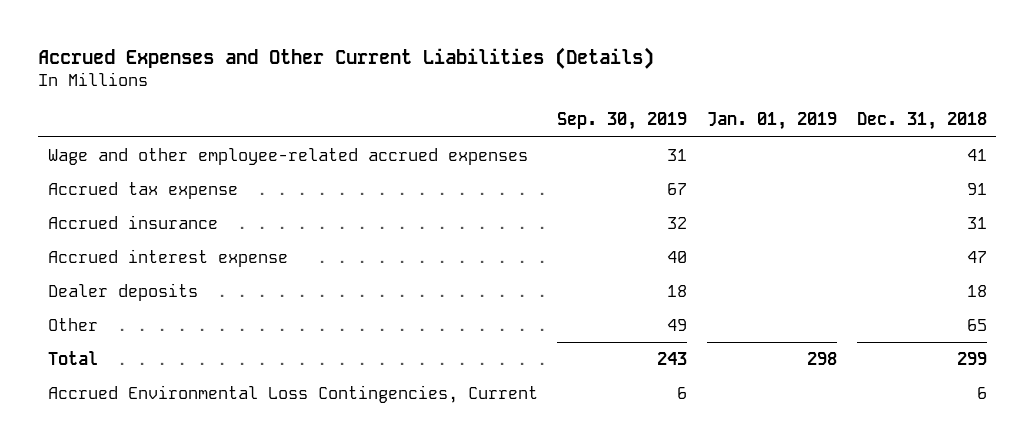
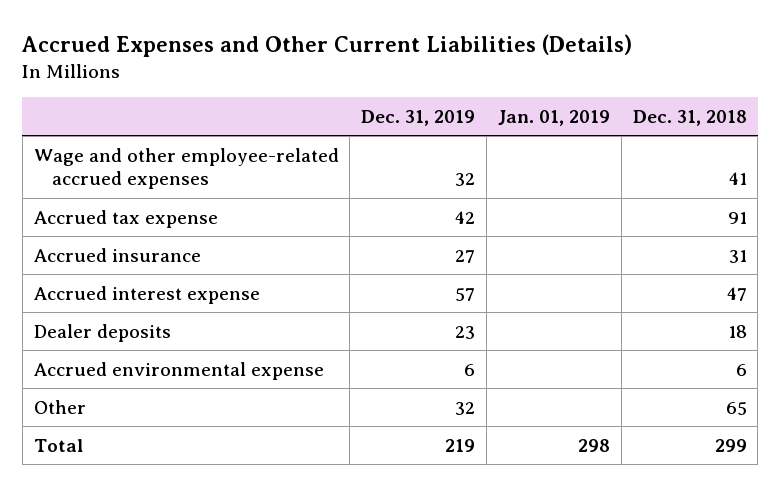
[557,112,688,131] Sep. 30, 2019 -> none
none -> [361,109,476,126] Dec. 31, 2019
none -> [33,361,324,380] Accrued environmental expense
[47,384,538,403] Accrued Environmental Loss Contingencies, Current -> none

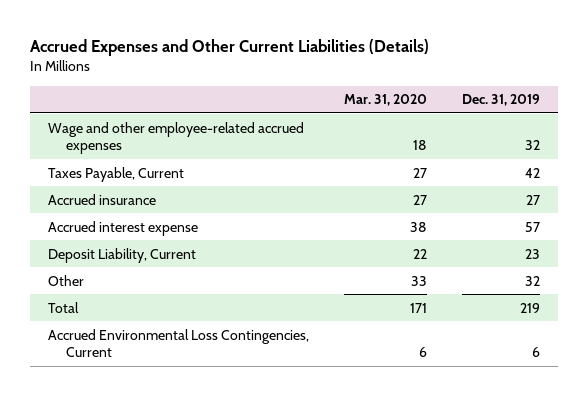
[497,109,610,126] Jan. 01, 2019 -> none
[632,109,747,126] Dec. 31, 2018 -> none
none -> [344,94,428,107] Mar. 31, 2020
[33,209,218,228] Accrued tax expense -> [47,166,184,182] Taxes Payable, Current
[33,361,324,380] Accrued environmental expense -> none
[33,323,171,342] Dealer deposits -> [47,247,196,263] Deposit Liability, Current
none -> [47,328,309,358] Accrued Environmental Loss Contingencies, Current

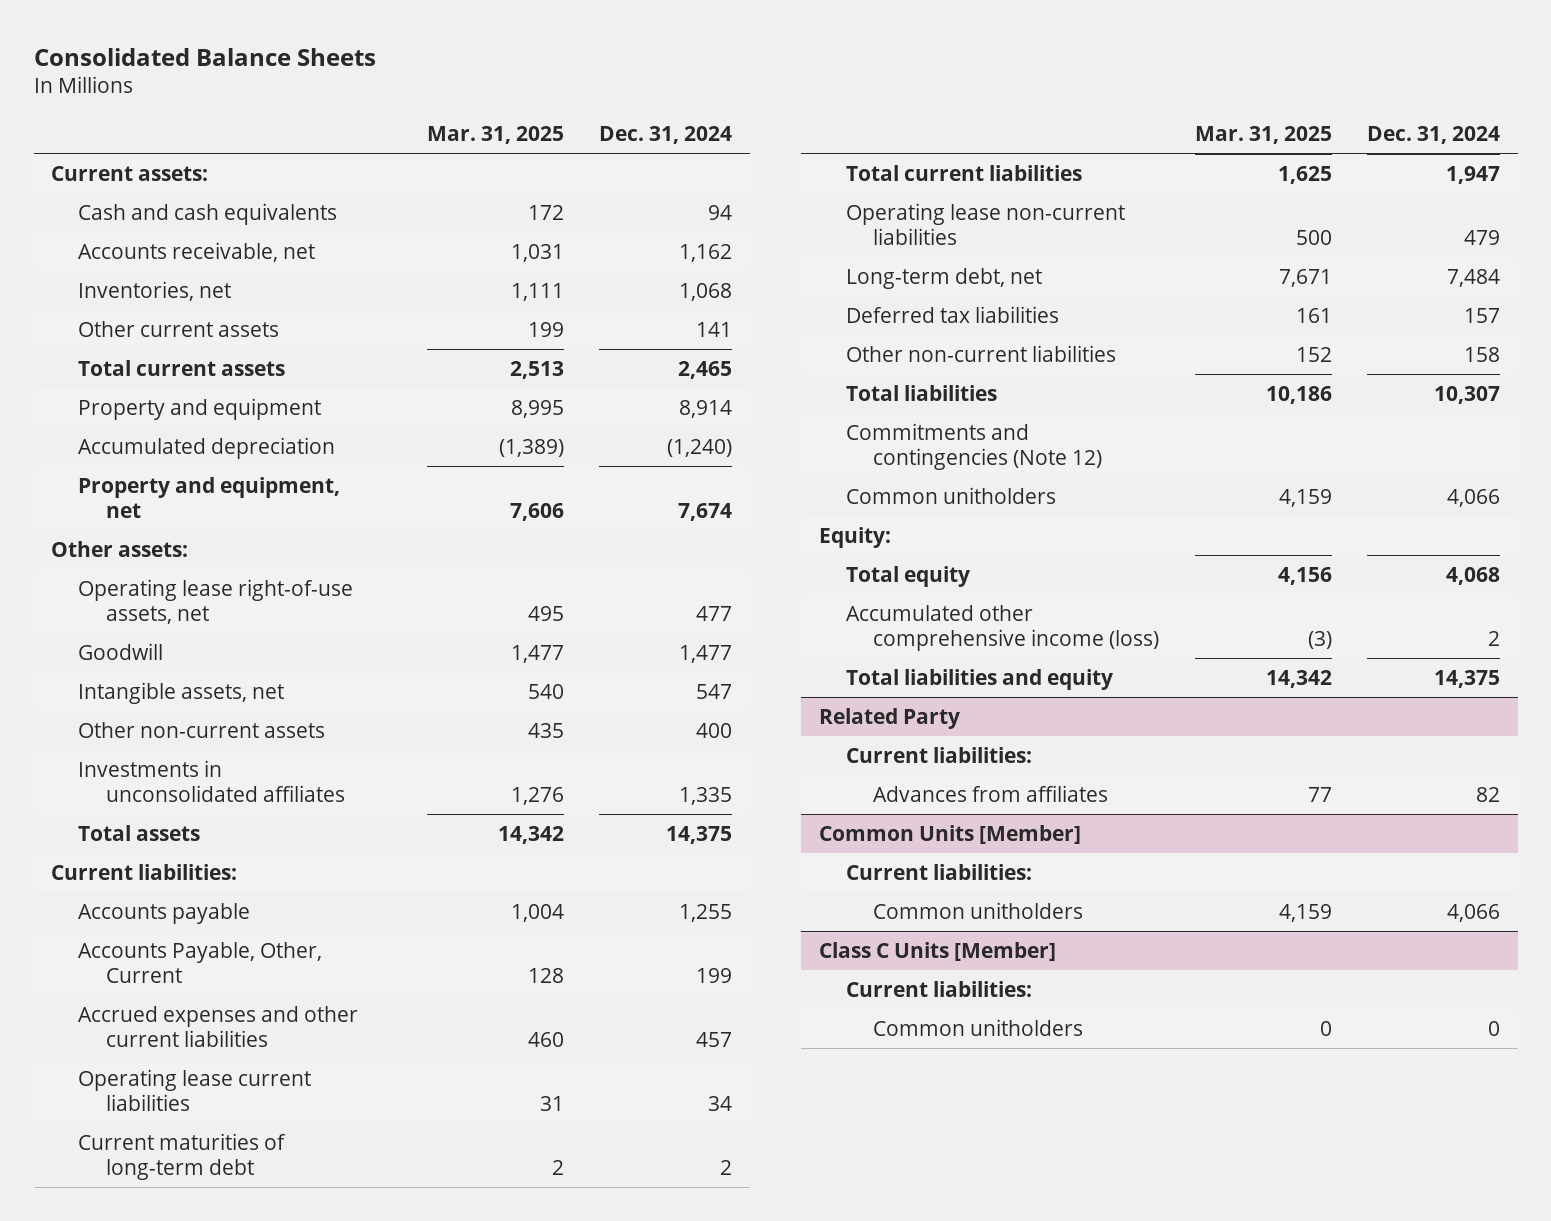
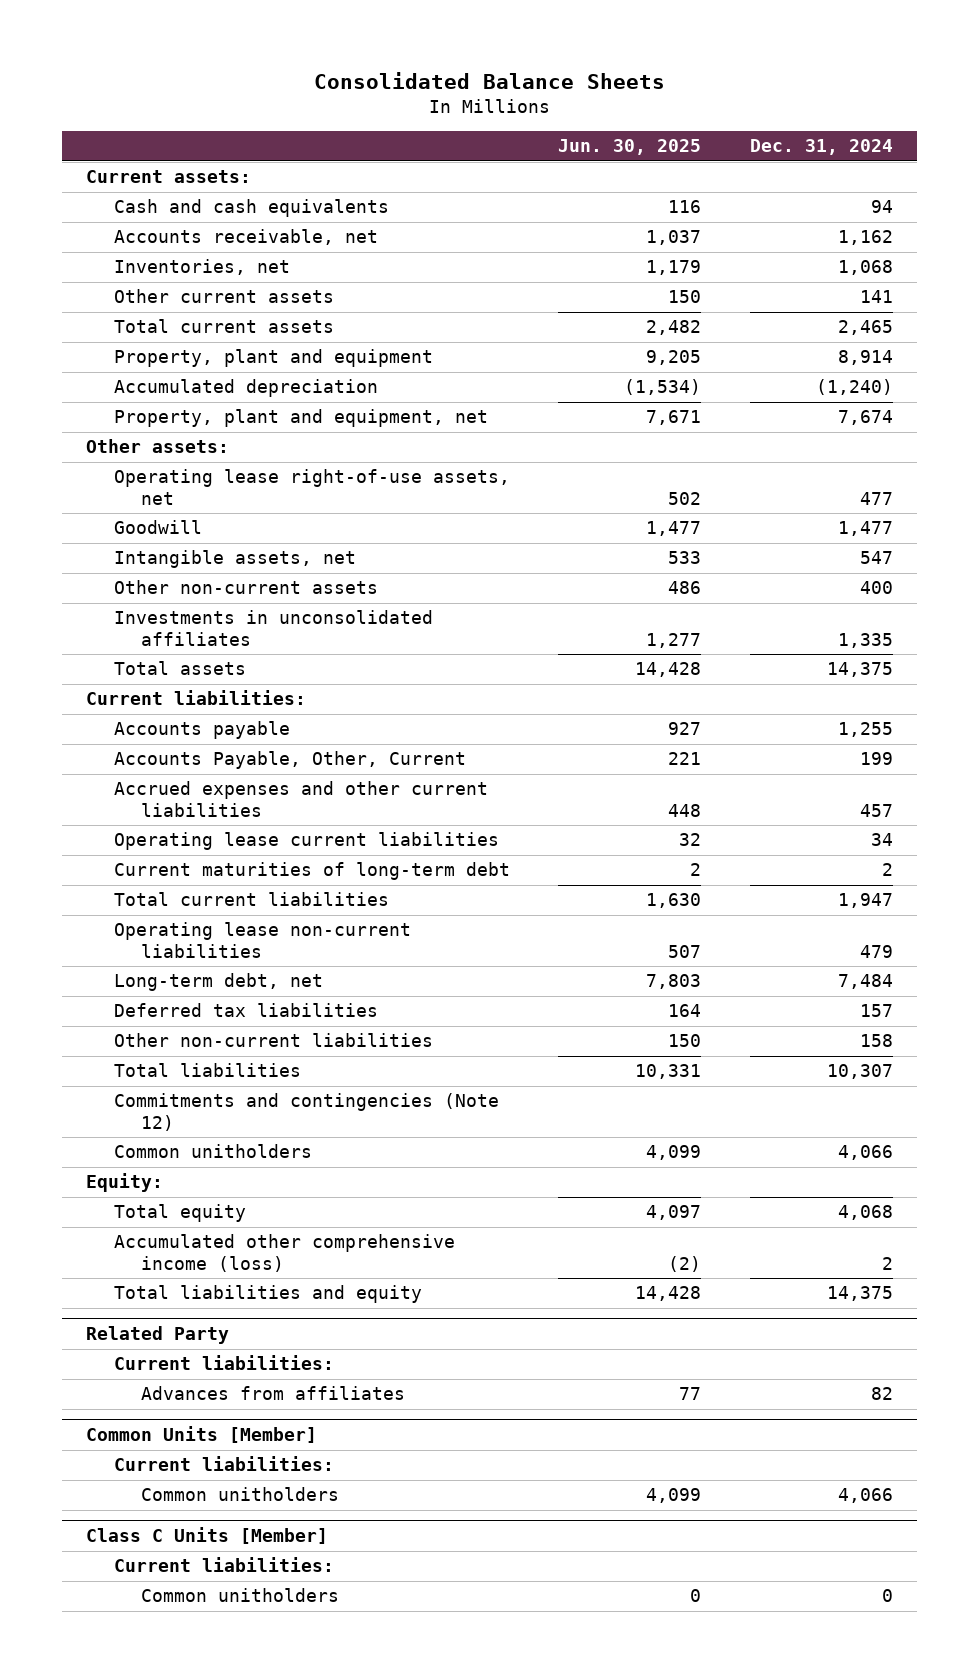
[426,125,564,144] Mar. 31, 2025 -> none
none -> [558,139,702,156] Jun. 30, 2025
[78,397,322,420] Property and equipment -> [113,349,433,368] Property, plant and equipment
[78,476,341,518] Property and equipment, net -> [113,409,488,428] Property, plant and equipment, net

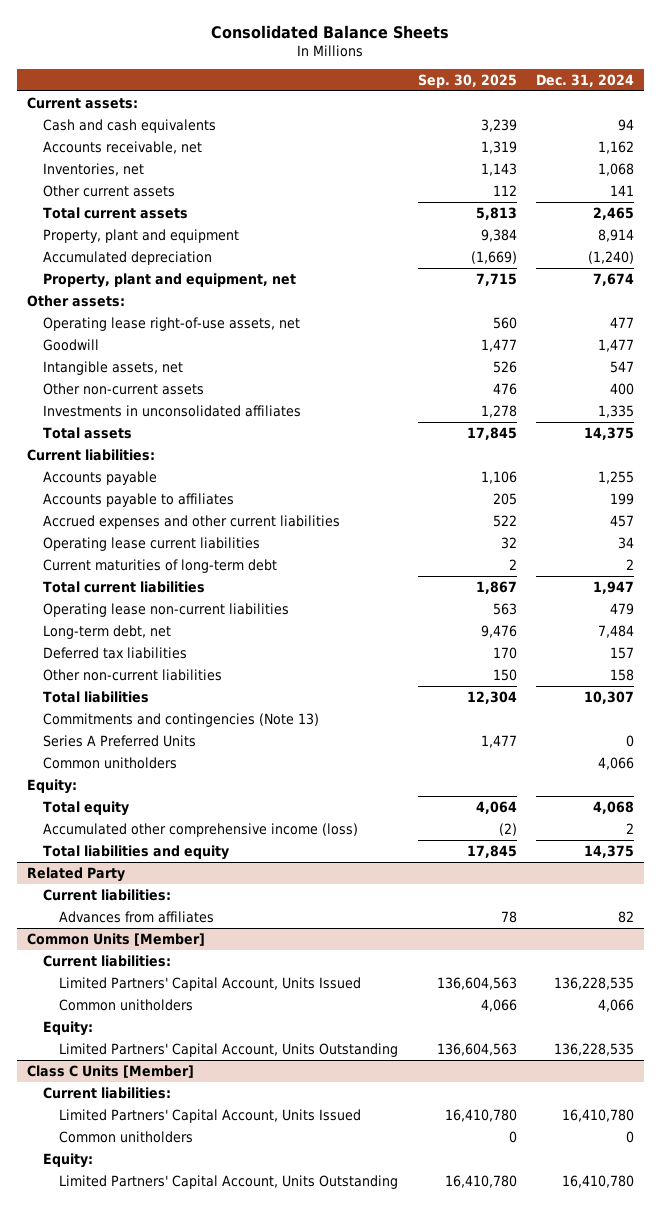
[558,139,702,156] Jun. 30, 2025 -> none
none -> [417,73,517,88] Sep. 30, 2025
[113,751,466,770] Accounts Payable, Other, Current -> [42,492,234,507] Accounts payable to affiliates
[113,1093,499,1132] Commitments and contingencies (Note 12) -> [42,712,319,727] Commitments and contingencies (Note 13)
none -> [42,734,196,747] Series A Preferred Units
none -> [58,976,361,991] Limited Partners' Capital Account, Units Issued
none -> [42,1020,93,1036] Equity:
none -> [58,1042,398,1057] Limited Partners' Capital Account, Units Outstanding
none -> [58,1108,361,1123] Limited Partners' Capital Account, Units Issued
none -> [42,1152,93,1168] Equity:
none -> [58,1174,398,1189] Limited Partners' Capital Account, Units Outstanding

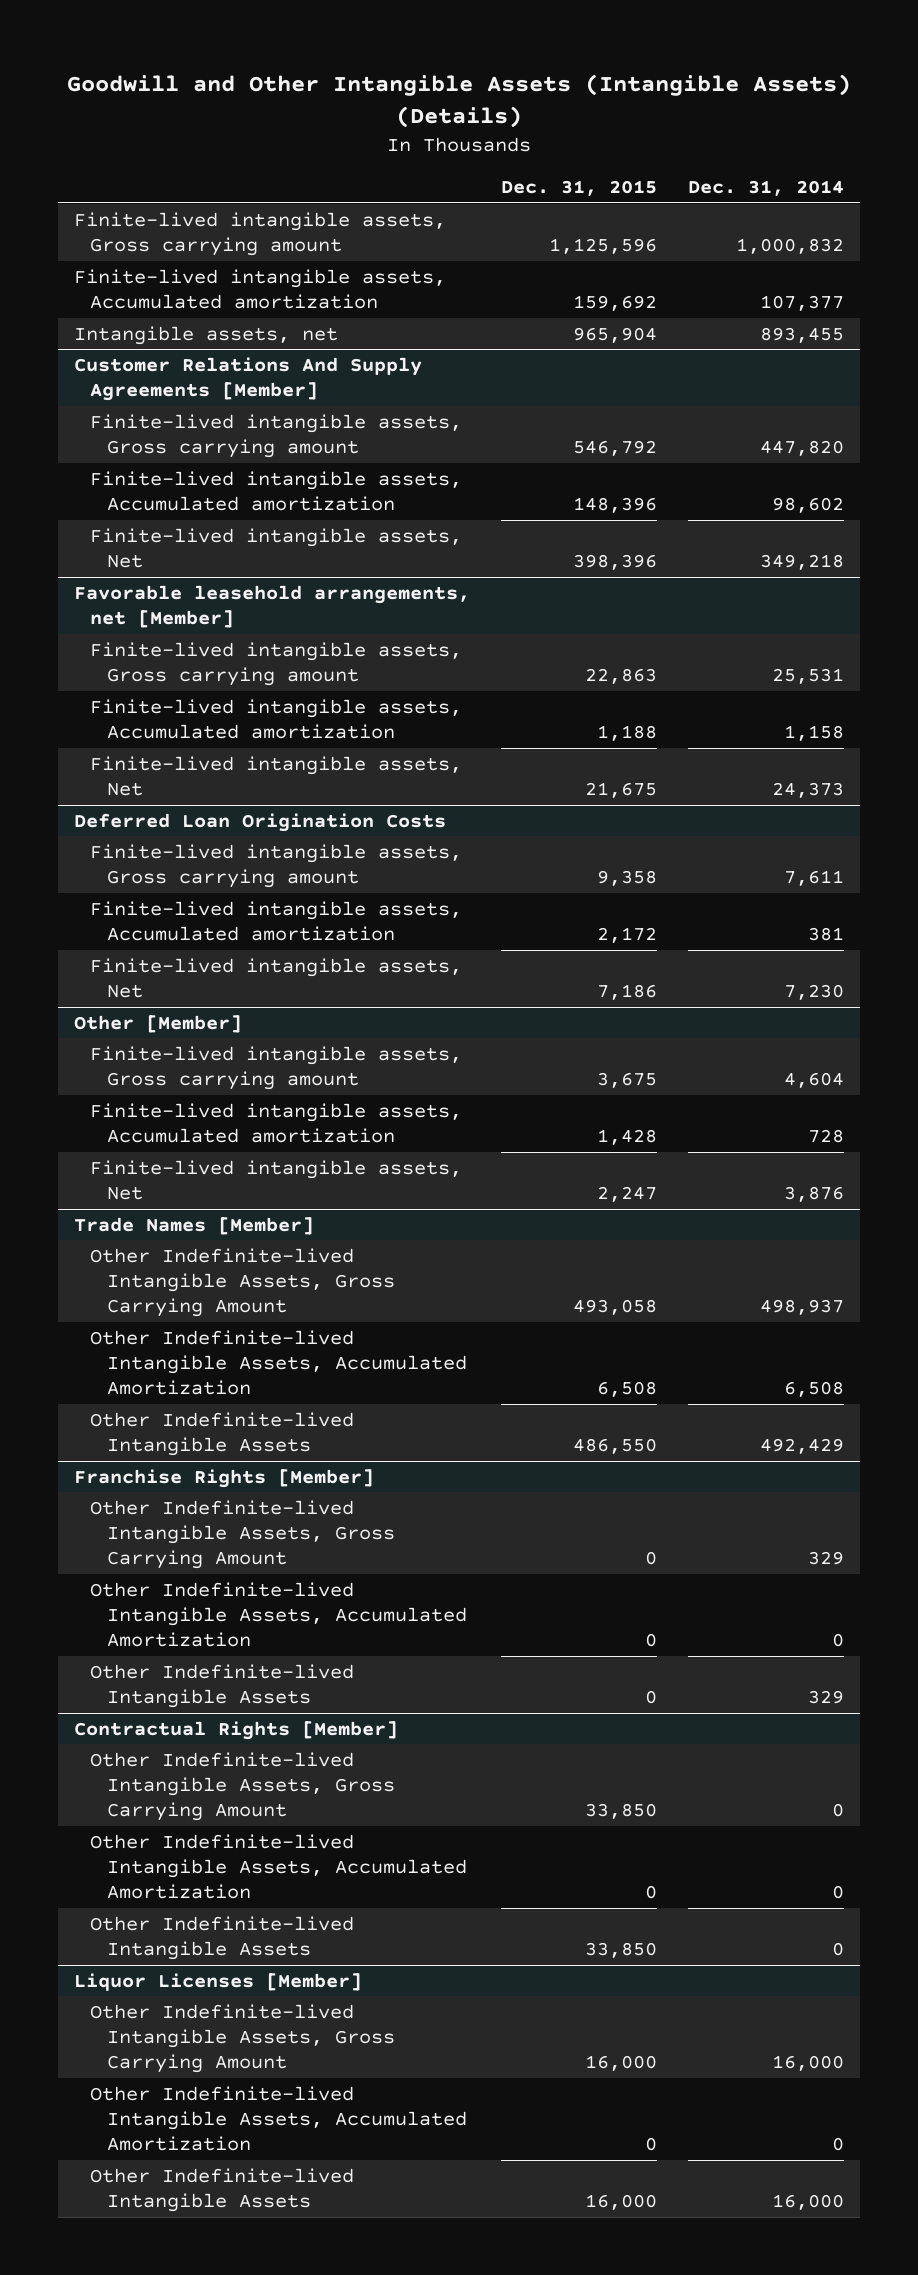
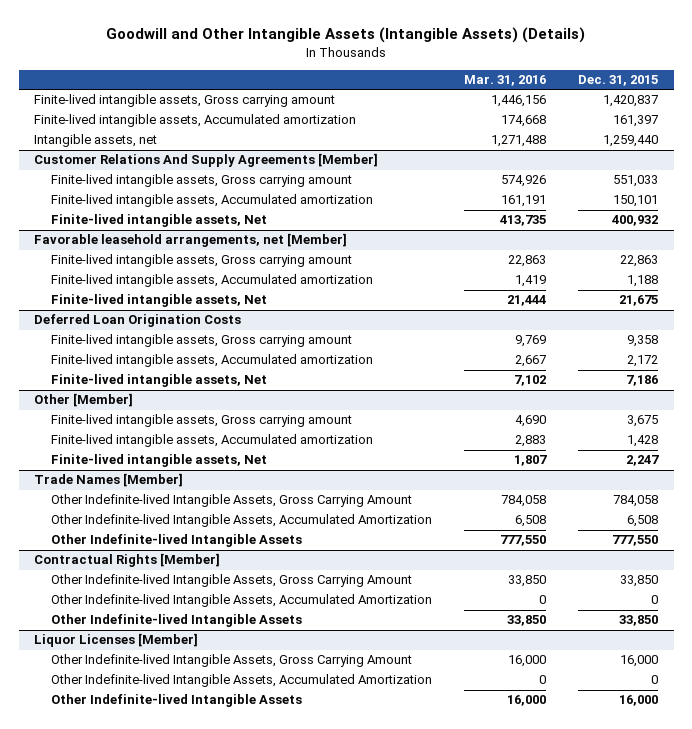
[688,180,845,197] Dec. 31, 2014 -> none
none -> [464,75,547,87] Mar. 31, 2016
[548,238,657,255] 1,125,596 -> [602,95,658,108] 1,420,837
[572,295,657,312] 159,692 -> [612,115,658,128] 161,397
[572,326,657,343] 965,904 -> [602,135,658,148] 1,259,440
[572,440,657,457] 546,792 -> [612,175,658,188] 551,033
[572,497,657,514] 148,396 -> [612,195,658,208] 150,101
[572,554,657,571] 398,396 -> [611,215,658,227] 400,932
[572,1299,657,1316] 493,058 -> [612,495,658,508] 784,058
[73,1468,374,1488] Franchise Rights [Member] -> none
[90,1499,395,1570] Other Indefinite-lived Intangible Assets, Gross Carrying Amount -> none
[90,1581,467,1648] Other Indefinite-lived Intangible Assets, Accumulated Amortization -> none
[90,1663,355,1709] Other Indefinite-lived Intangible Assets -> none
[572,1438,657,1455] 486,550 -> [611,535,658,547] 777,550

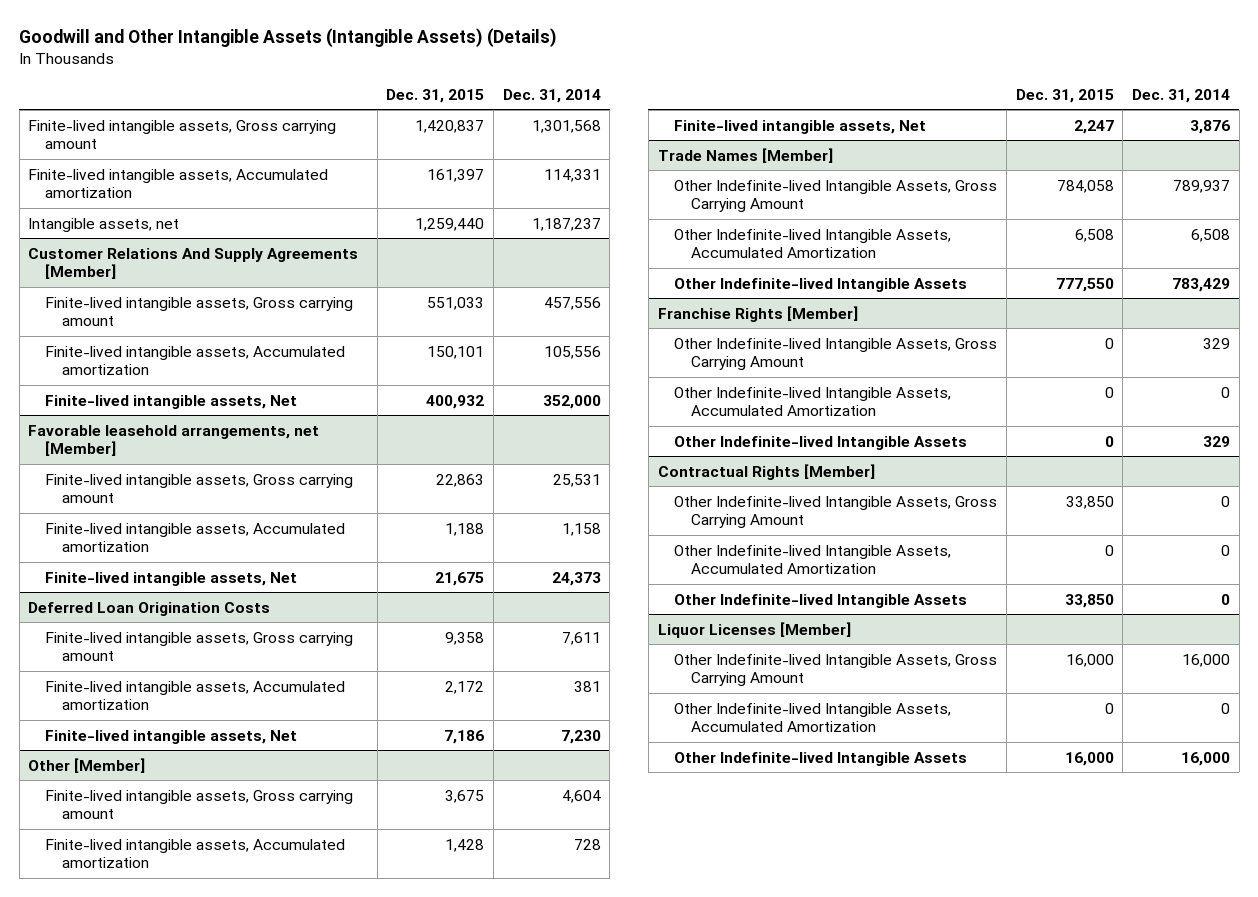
[464,75,547,87] Mar. 31, 2016 -> none
none -> [502,88,601,103] Dec. 31, 2014
none -> [657,305,858,322] Franchise Rights [Member]
none -> [674,337,998,371] Other Indefinite-lived Intangible Assets, Gross Carrying Amount
none -> [674,386,952,417] Other Indefinite-lived Intangible Assets, Accumulated Amortization
none -> [674,435,968,450] Other Indefinite-lived Intangible Assets

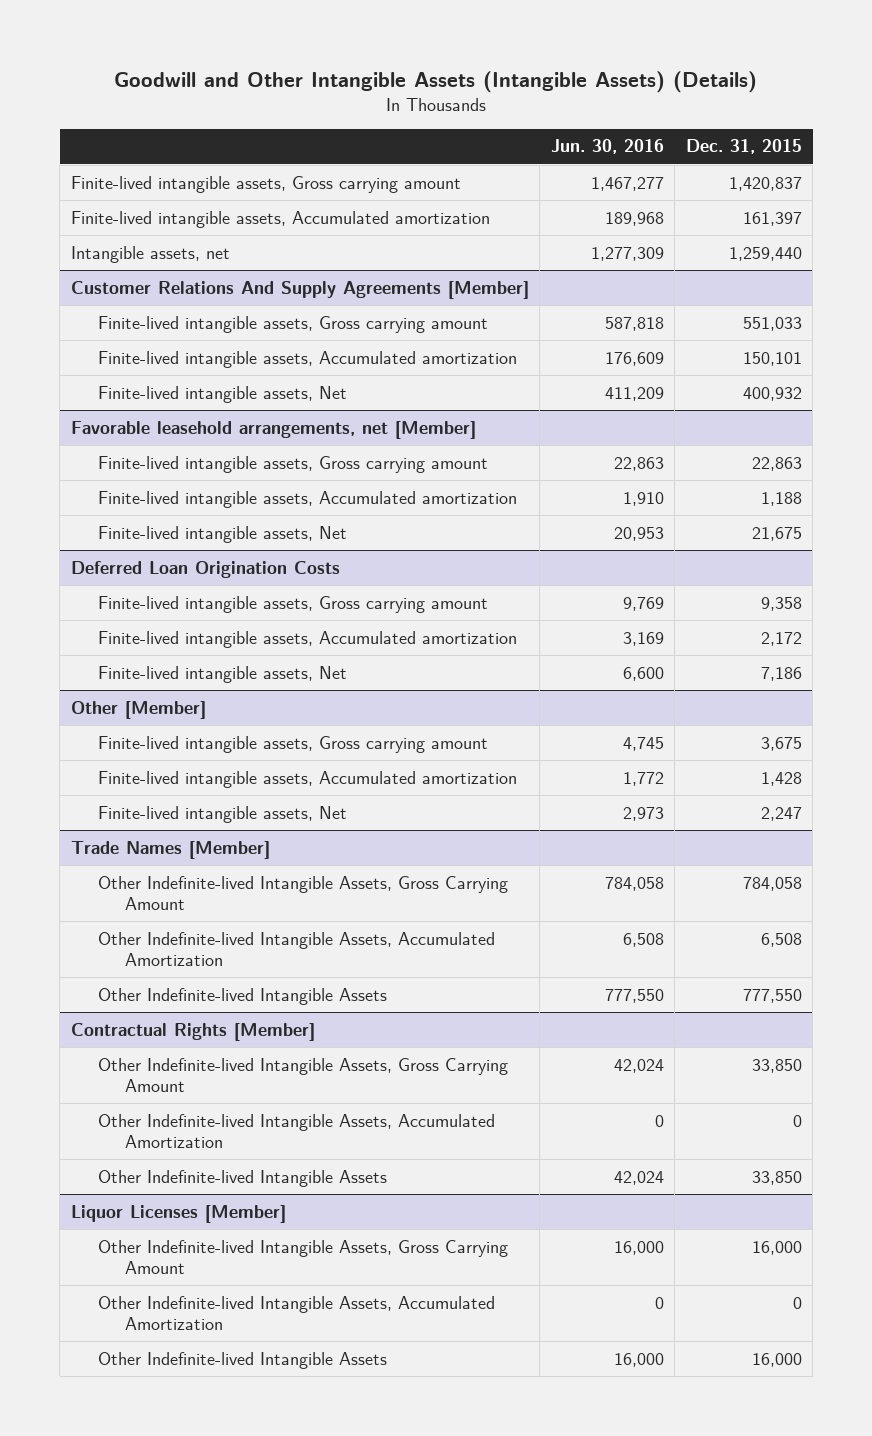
[502,88,601,103] Dec. 31, 2014 -> none
none -> [550,139,664,155] Jun. 30, 2016
[657,305,858,322] Franchise Rights [Member] -> none
[674,337,998,371] Other Indefinite-lived Intangible Assets, Gross Carrying Amount -> none
[674,386,952,417] Other Indefinite-lived Intangible Assets, Accumulated Amortization -> none
[674,435,968,450] Other Indefinite-lived Intangible Assets -> none

